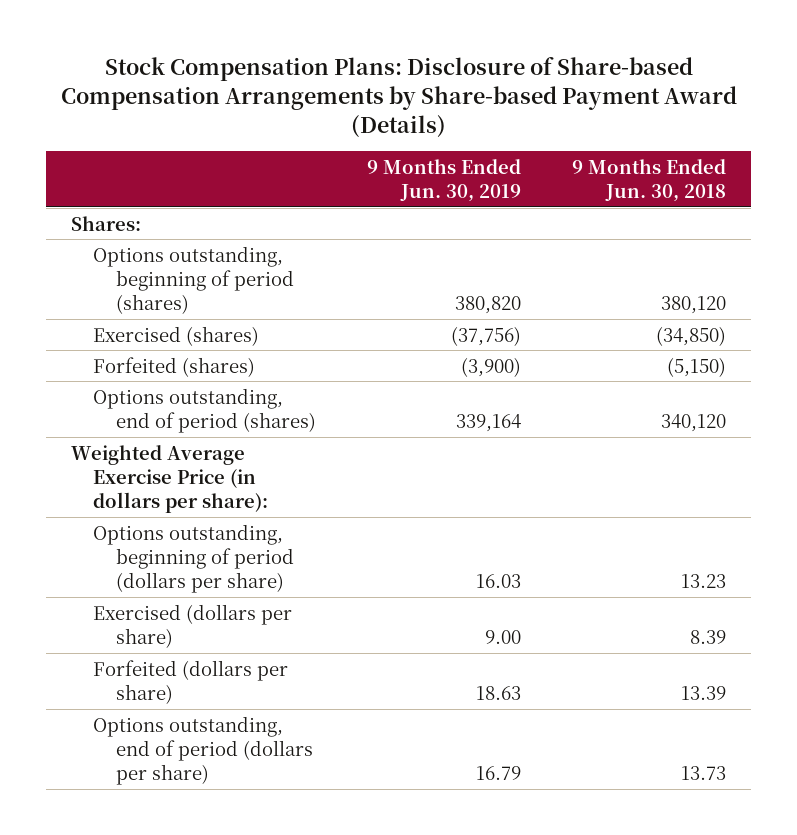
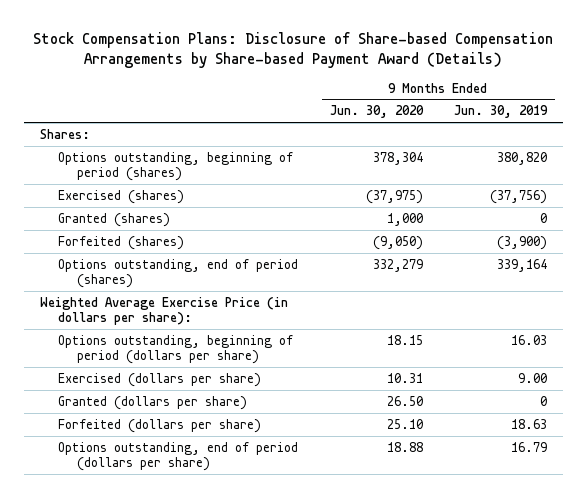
[571,158,726,202] 9 Months Ended Jun. 30, 2018 -> none
none -> [329,105,424,119] Jun. 30, 2020
none -> [58,212,171,227] Granted (shares)
none -> [58,395,248,410] Granted (dollars per share)

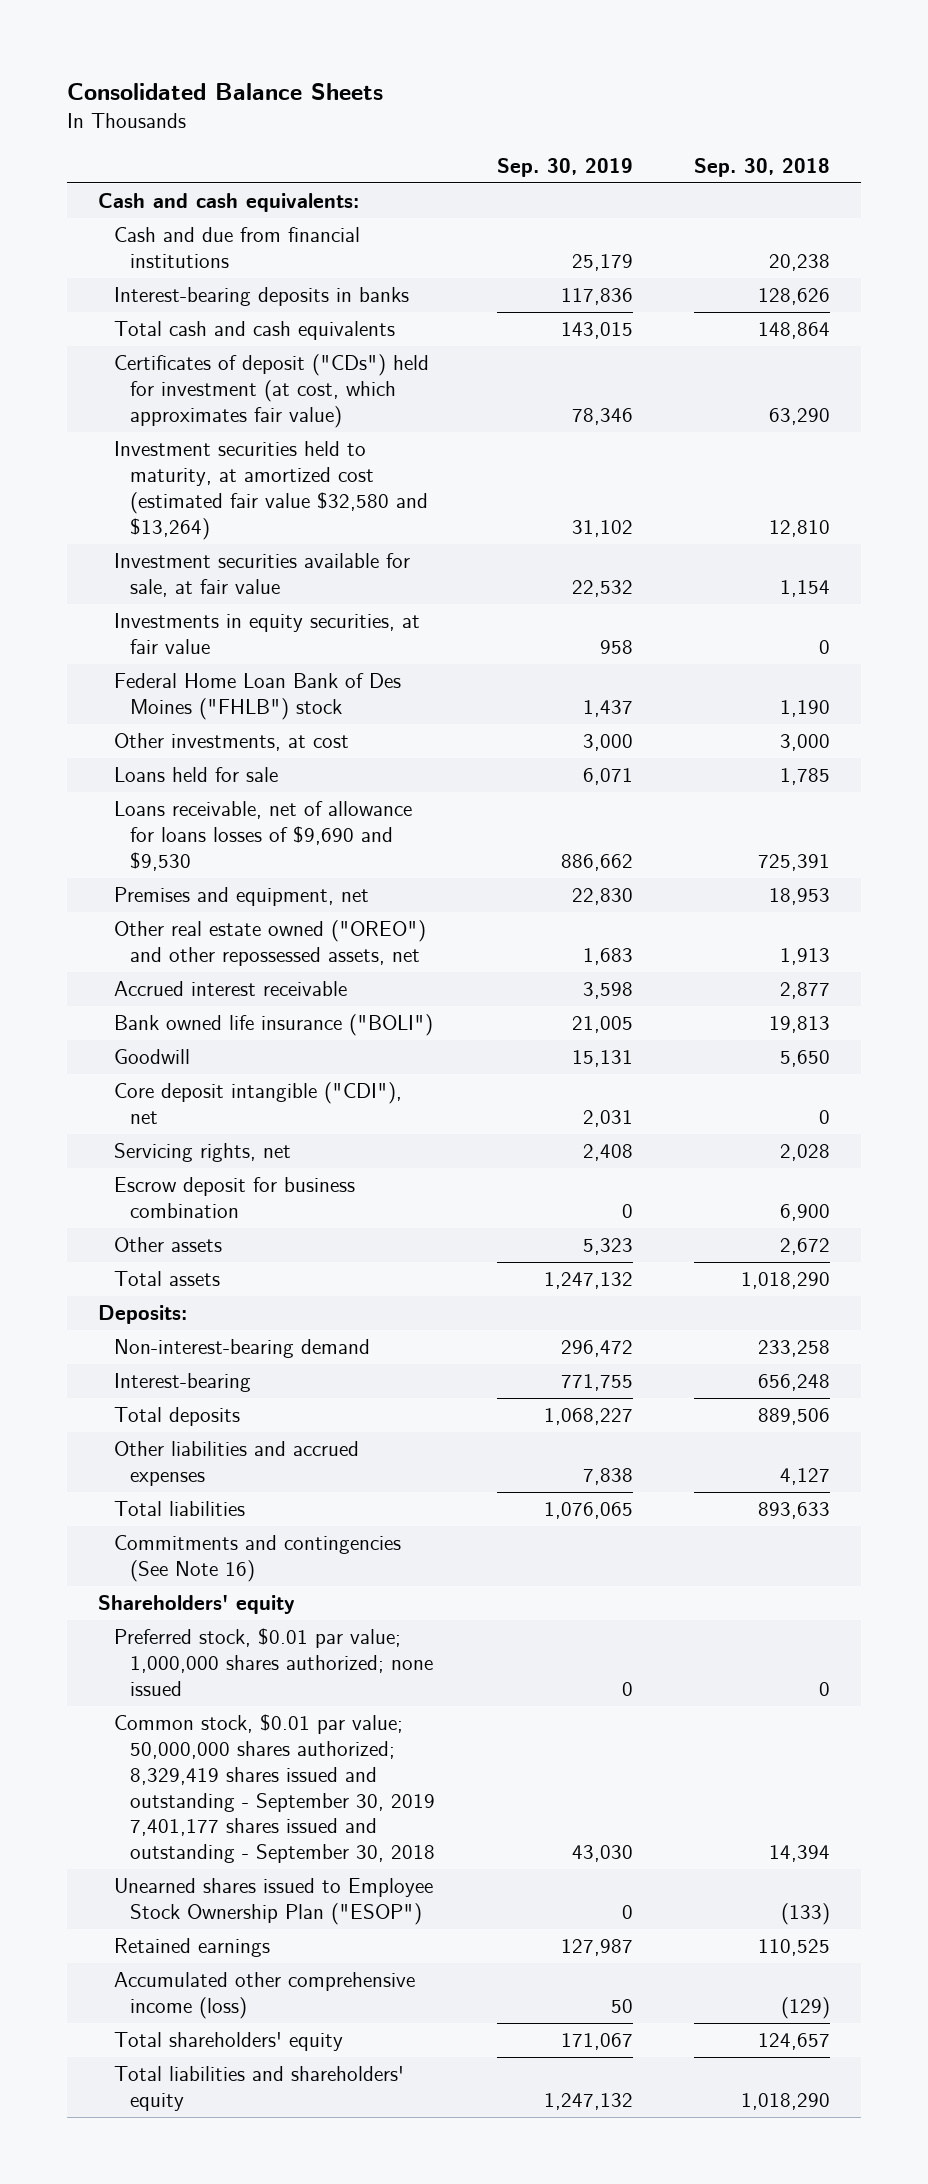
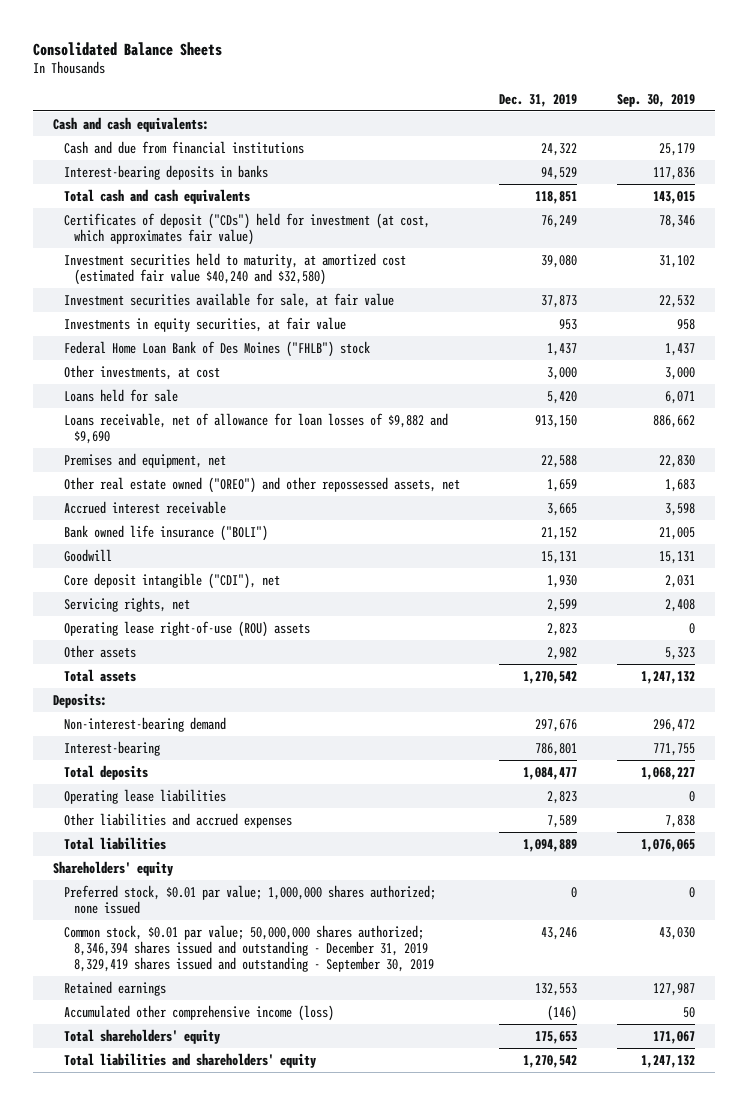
[694,158,831,178] Sep. 30, 2018 -> none
none -> [499,93,578,107] Dec. 31, 2019
[114,441,429,540] Investment securities held to maturity, at amortized cost (estimated fair value $32,580 and $13,264) -> [63,252,406,286] Investment securities held to maturity, at amortized cost (estimated fair value $40,240 and $32,580)
[114,801,413,871] Loans receivable, net of allowance for loans losses of $9,690 and $9,530 -> [63,412,448,445] Loans receivable, net of allowance for loan losses of $9,882 and $9,690
[114,1177,356,1219] Escrow deposit for business combination -> none
none -> [63,620,310,637] Operating lease right-of-use (ROU) assets
none -> [63,788,226,804] Operating lease liabilities
[114,1535,402,1583] Commitments and contingencies (See Note 16) -> none
[114,1878,434,1926] Unearned shares issued to Employee Stock Ownership Plan ("ESOP") -> none
[114,1714,436,1864] Common stock, $0.01 par value; 50,000,000 shares authorized; 8,329,419 shares issued and outstanding - September 30, 2019 7,401,177 shares issued and outstanding - September 30, 2018 -> [63,924,434,973] Common stock, $0.01 par value; 50,000,000 shares authorized; 8,346,394 shares issued and outstanding - December 31, 2019 8,329,419 shares issued and outstanding - September 30, 2019

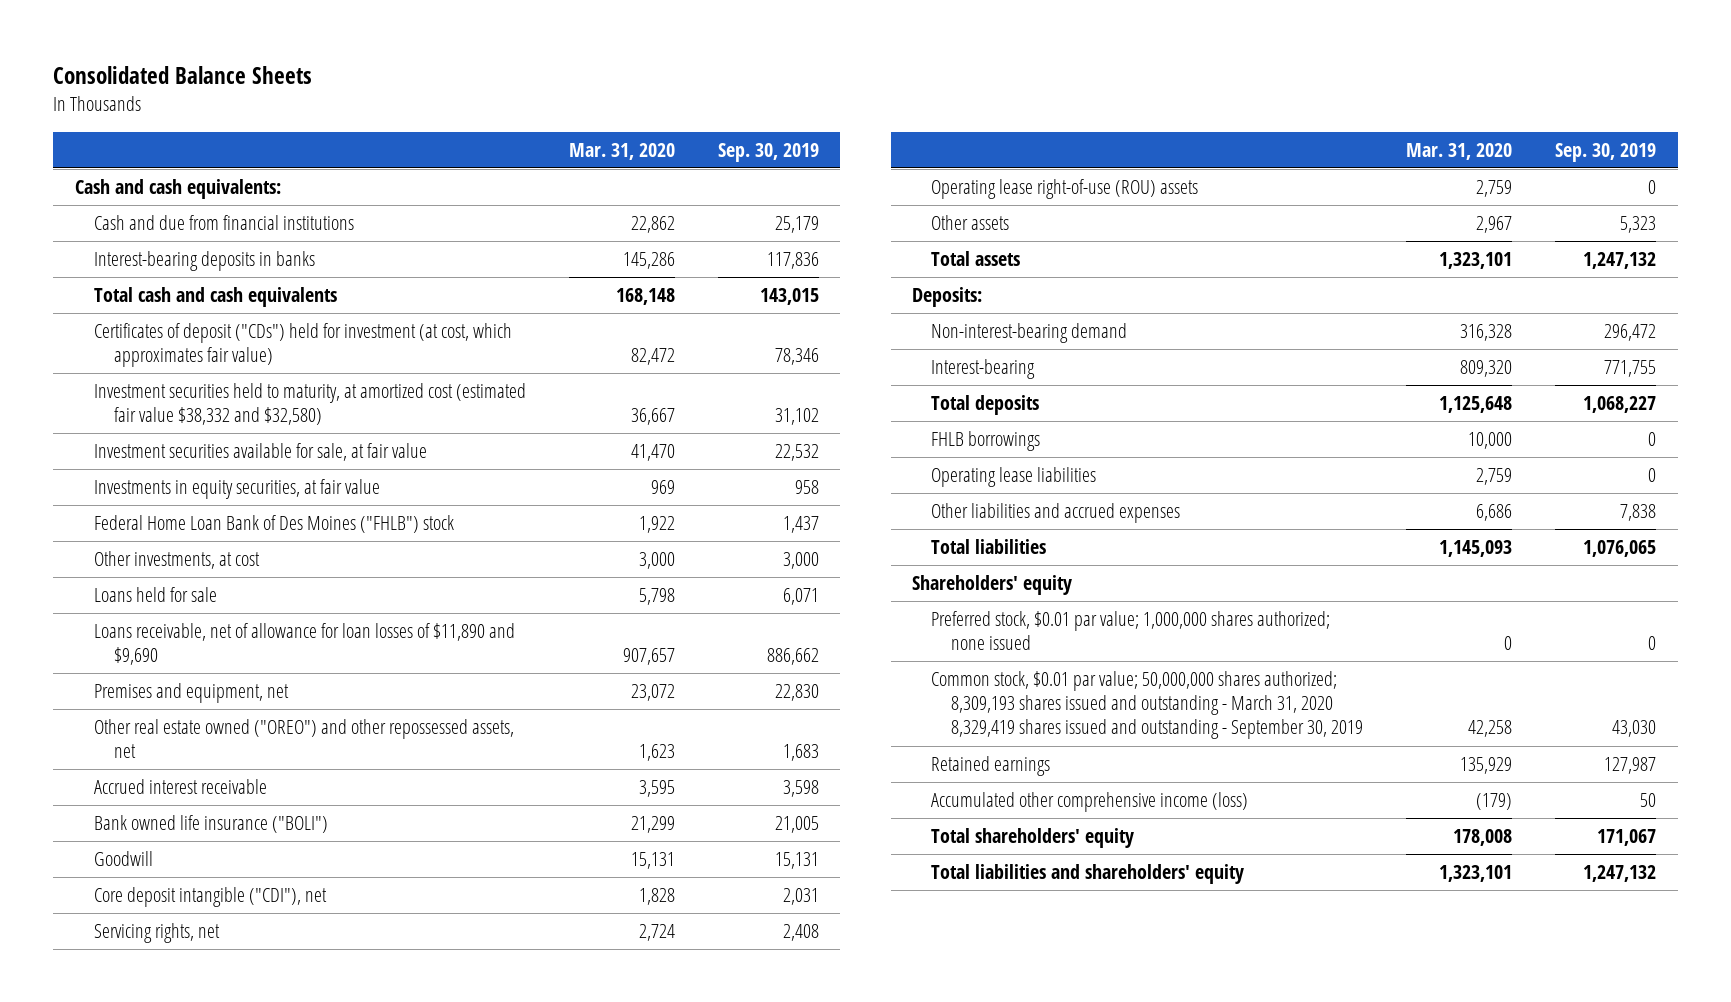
[499,93,578,107] Dec. 31, 2019 -> none
none -> [569,142,676,160] Mar. 31, 2020
[63,252,406,286] Investment securities held to maturity, at amortized cost (estimated fair value $40,240 and $32,580) -> [94,383,527,426] Investment securities held to maturity, at amortized cost (estimated fair value $38,332 and $32,580)
[63,412,448,445] Loans receivable, net of allowance for loan losses of $9,882 and $9,690 -> [94,623,516,666] Loans receivable, net of allowance for loan losses of $11,890 and $9,690
none -> [931,431,1041,452] FHLB borrowings
[63,924,434,973] Common stock, $0.01 par value; 50,000,000 shares authorized; 8,346,394 shares issued and outstanding - December 31, 2019 8,329,419 shares issued and outstanding - September 30, 2019 -> [931,671,1363,740] Common stock, $0.01 par value; 50,000,000 shares authorized; 8,309,193 shares issued and outstanding - March 31, 2020 8,329,419 shares issued and outstanding - September 30, 2019

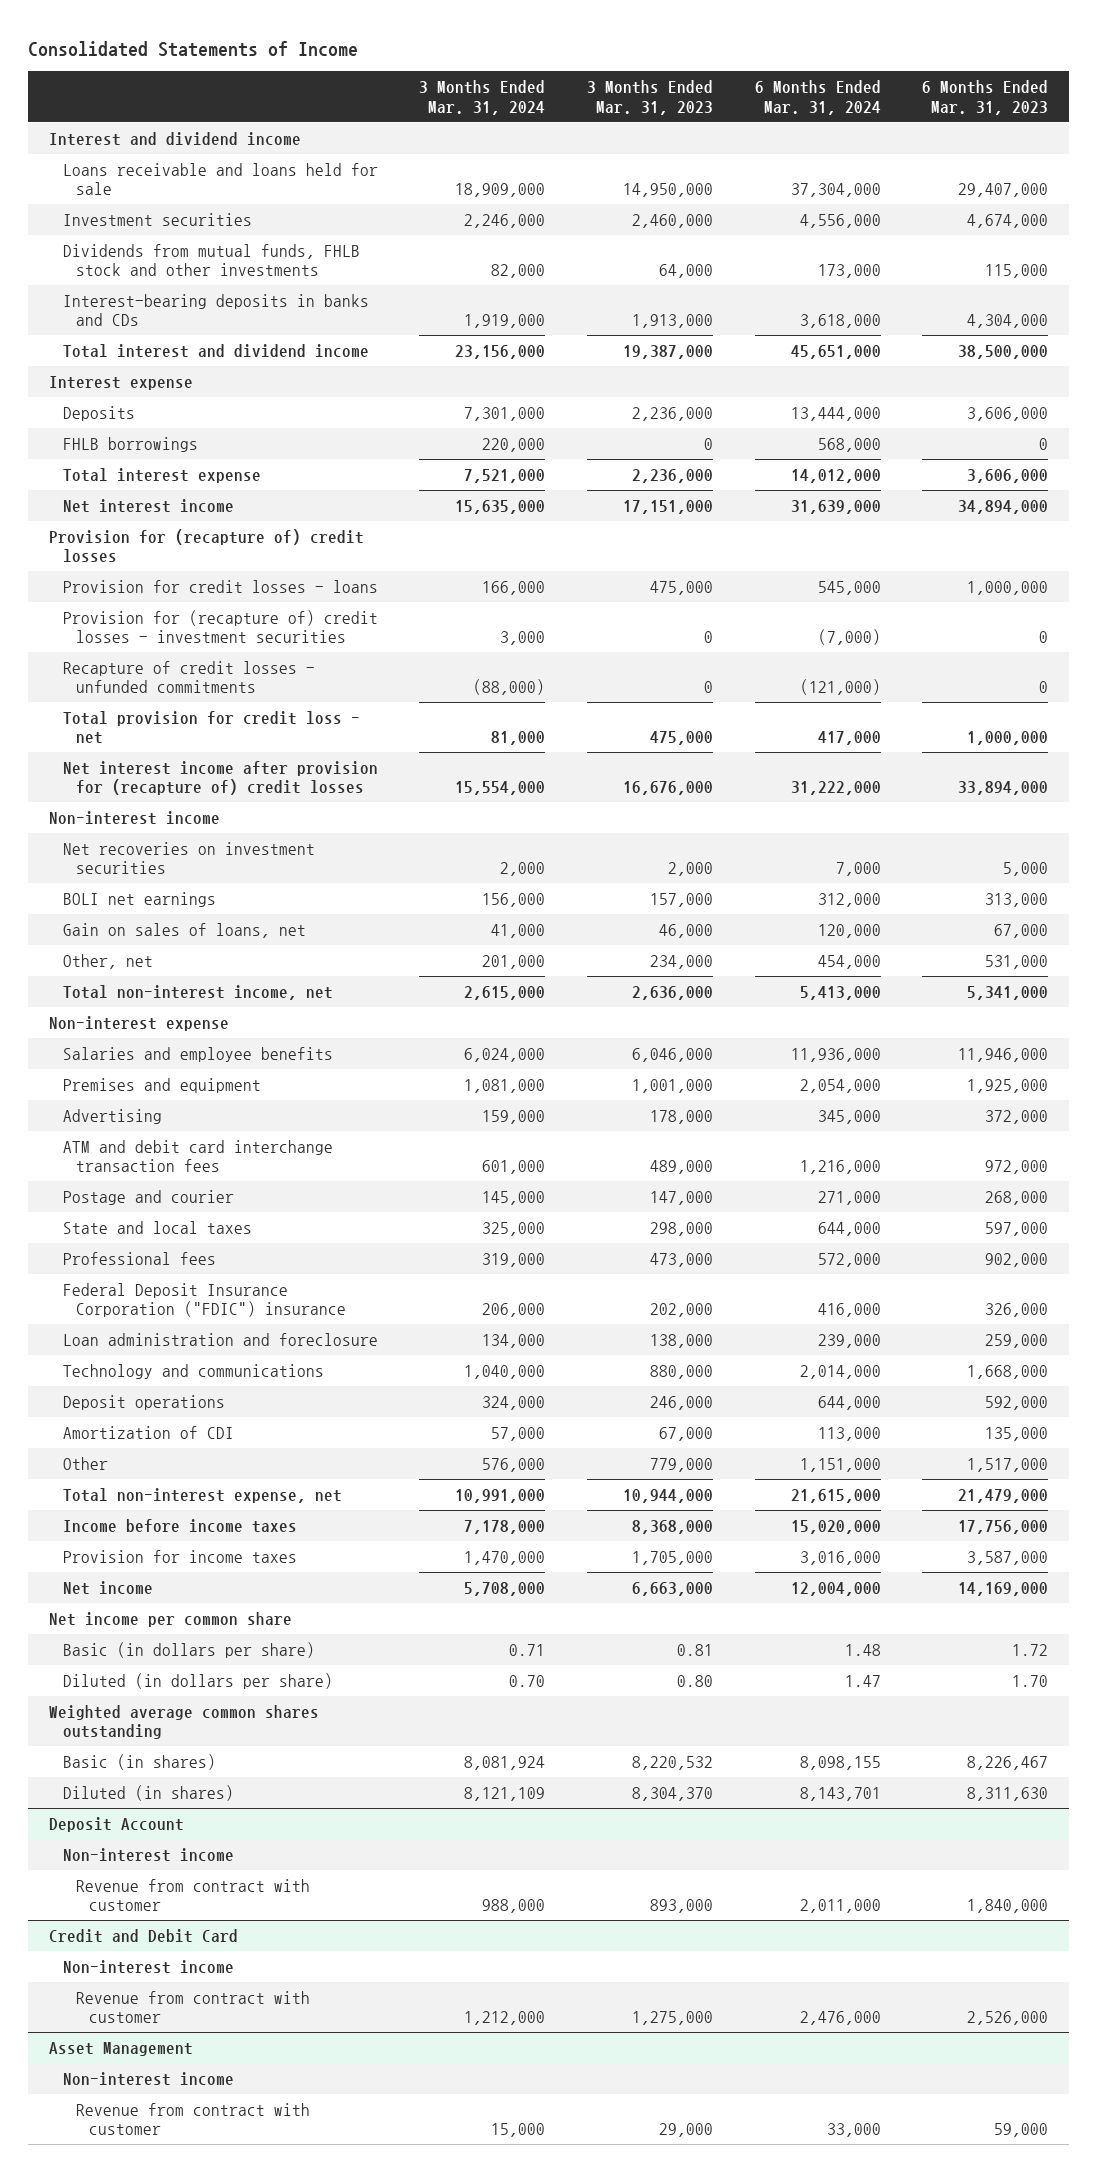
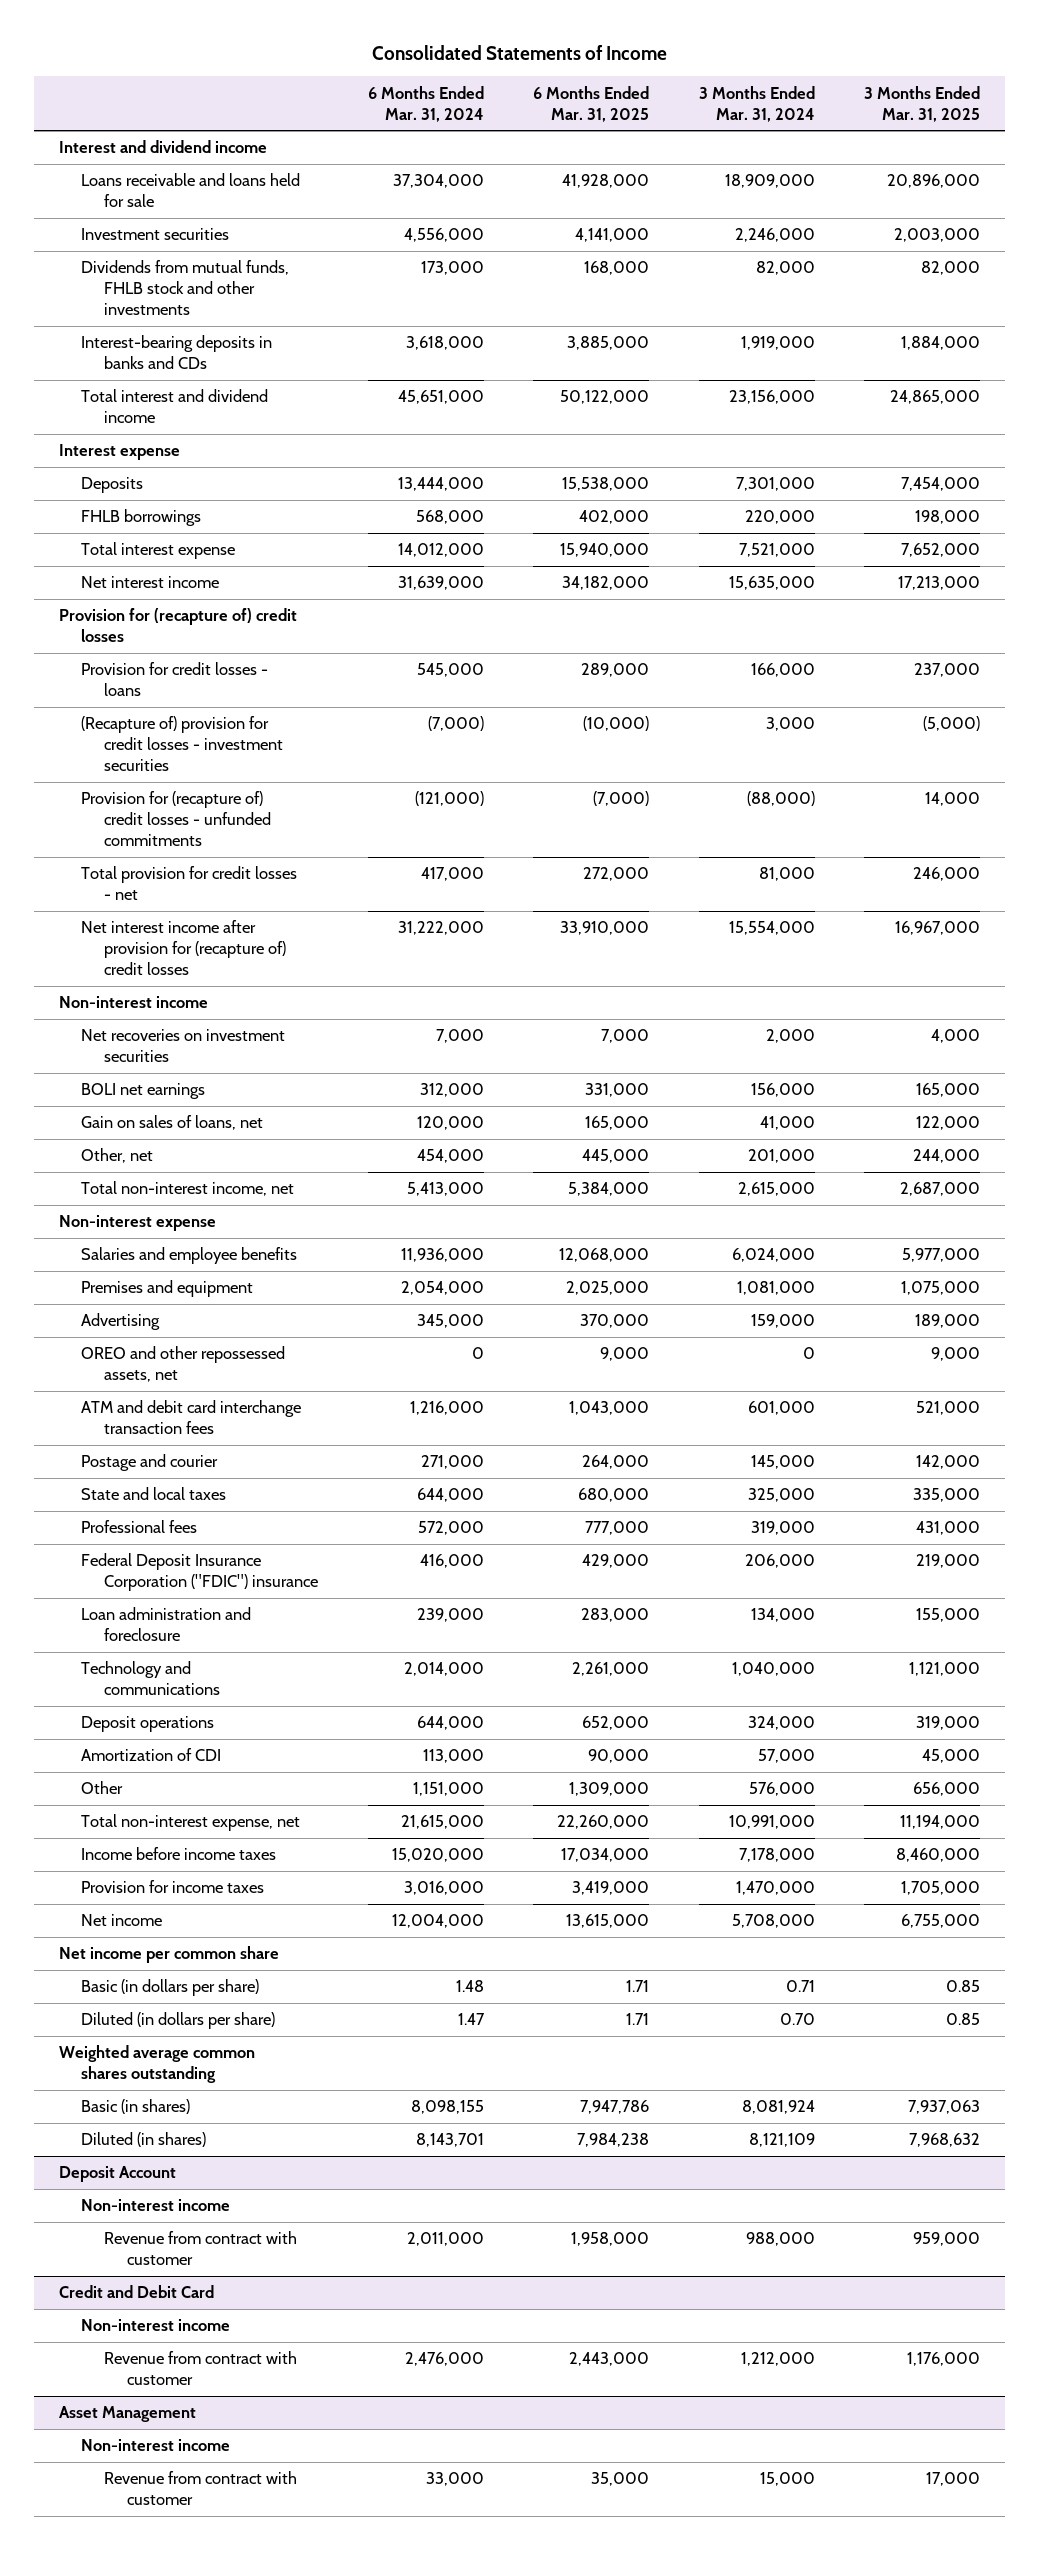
[587,80,714,115] 3 Months Ended Mar. 31, 2023 -> none
[922,80,1049,115] 6 Months Ended Mar. 31, 2023 -> none
none -> [533,85,650,122] 6 Months Ended Mar. 31, 2025
none -> [864,85,981,122] 3 Months Ended Mar. 31, 2025
[62,609,378,644] Provision for (recapture of) credit losses - investment securities -> [81,716,284,772] (Recapture of) provision for credit losses - investment securities
[62,660,315,694] Recapture of credit losses - unfunded commitments -> [81,791,272,847] Provision for (recapture of) credit losses - unfunded commitments
[62,710,360,745] Total provision for credit loss - net -> [81,866,298,901] Total provision for credit losses - net
none -> [81,1346,286,1383] OREO and other repossessed assets, net

